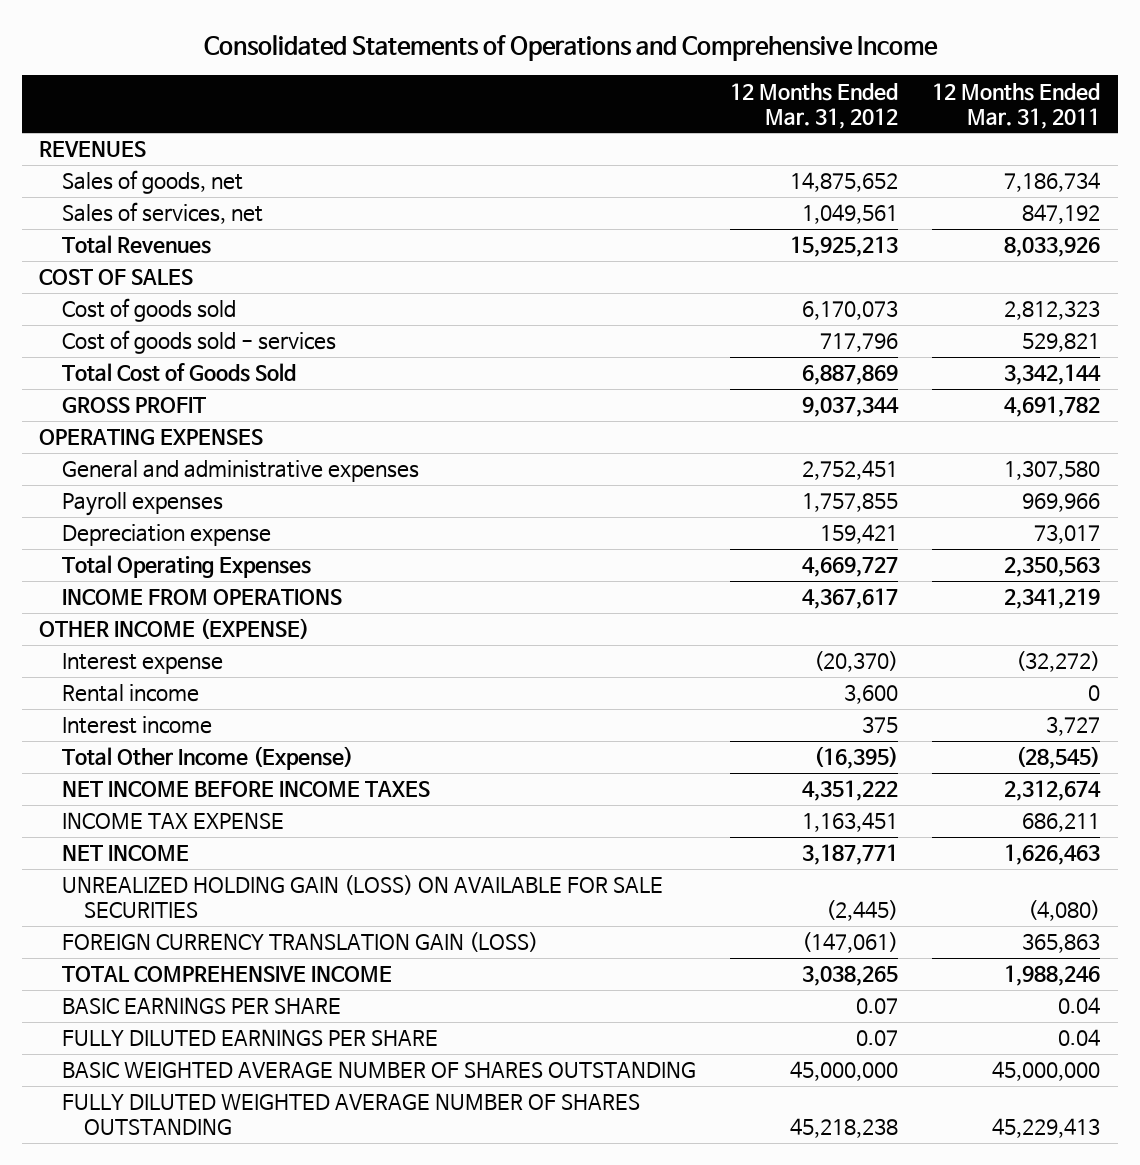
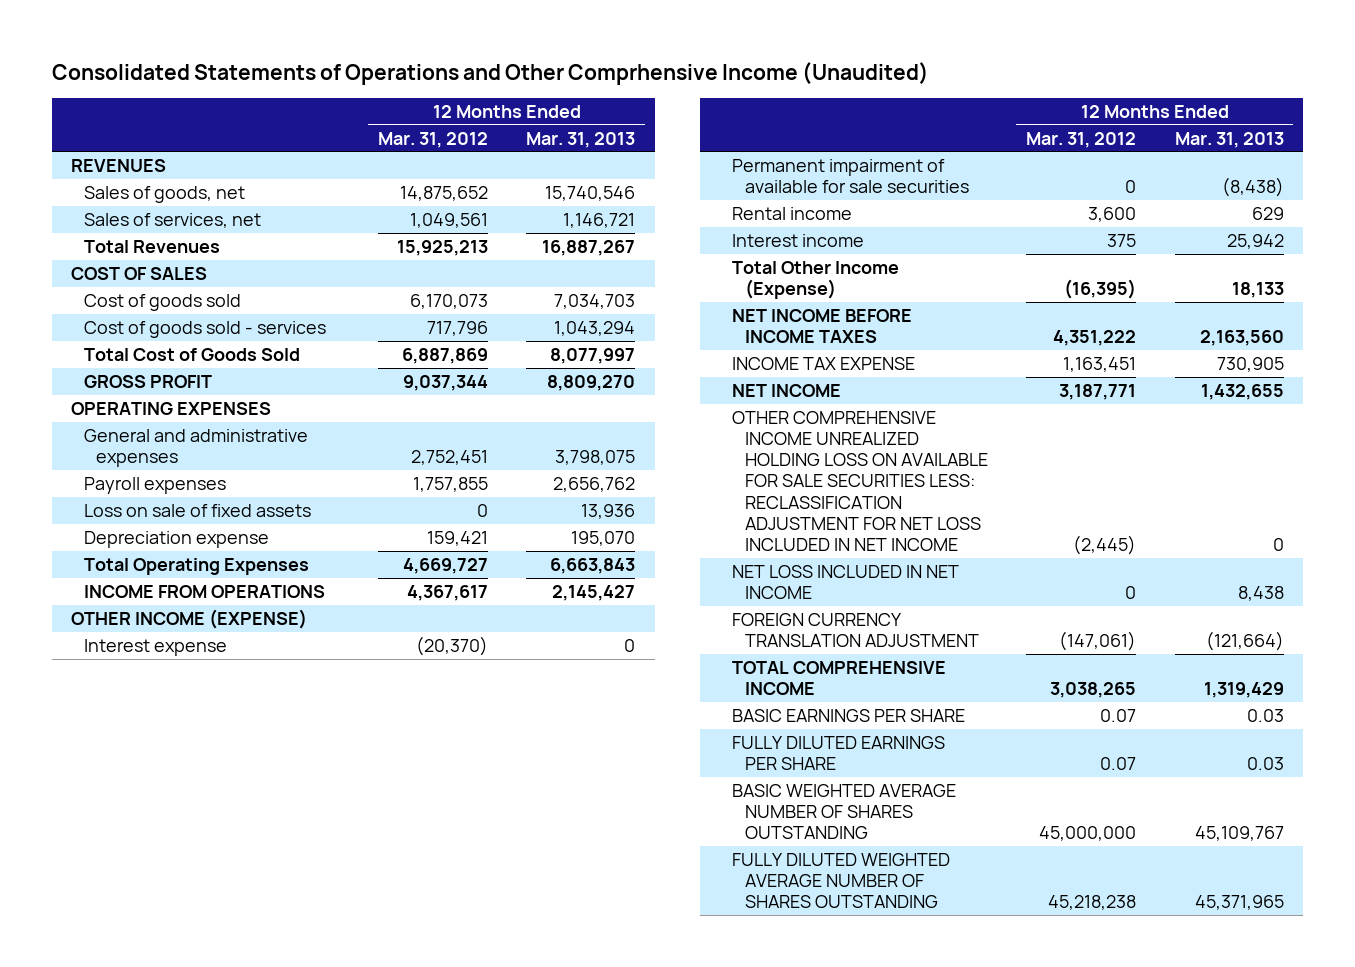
[203,35,938,62] Consolidated Statements of Operations and Comprehensive Income -> [51,61,929,85] Consolidated Statements of Operations and Other Comprhensive Income (Unaudited)
[932,82,1101,129] 12 Months Ended Mar. 31, 2011 -> none
none -> [526,131,636,148] Mar. 31, 2013
none -> [83,503,311,517] Loss on sale of fixed assets
none -> [731,158,969,194] Permanent impairment of available for sale securities
[61,875,663,919] UNREALIZED HOLDING GAIN (LOSS) ON AVAILABLE FOR SALE SECURITIES -> [731,410,988,551] OTHER COMPREHENSIVE INCOME UNREALIZED HOLDING LOSS ON AVAILABLE FOR SALE SECURITIES LESS: RECLASSIFICATION ADJUSTMENT FOR NET LOSS INCLUDED IN NET INCOME
none -> [731,564,959,600] NET LOSS INCLUDED IN NET INCOME
[61,932,538,953] FOREIGN CURRENCY TRANSLATION GAIN (LOSS) -> [731,612,979,648] FOREIGN CURRENCY TRANSLATION ADJUSTMENT

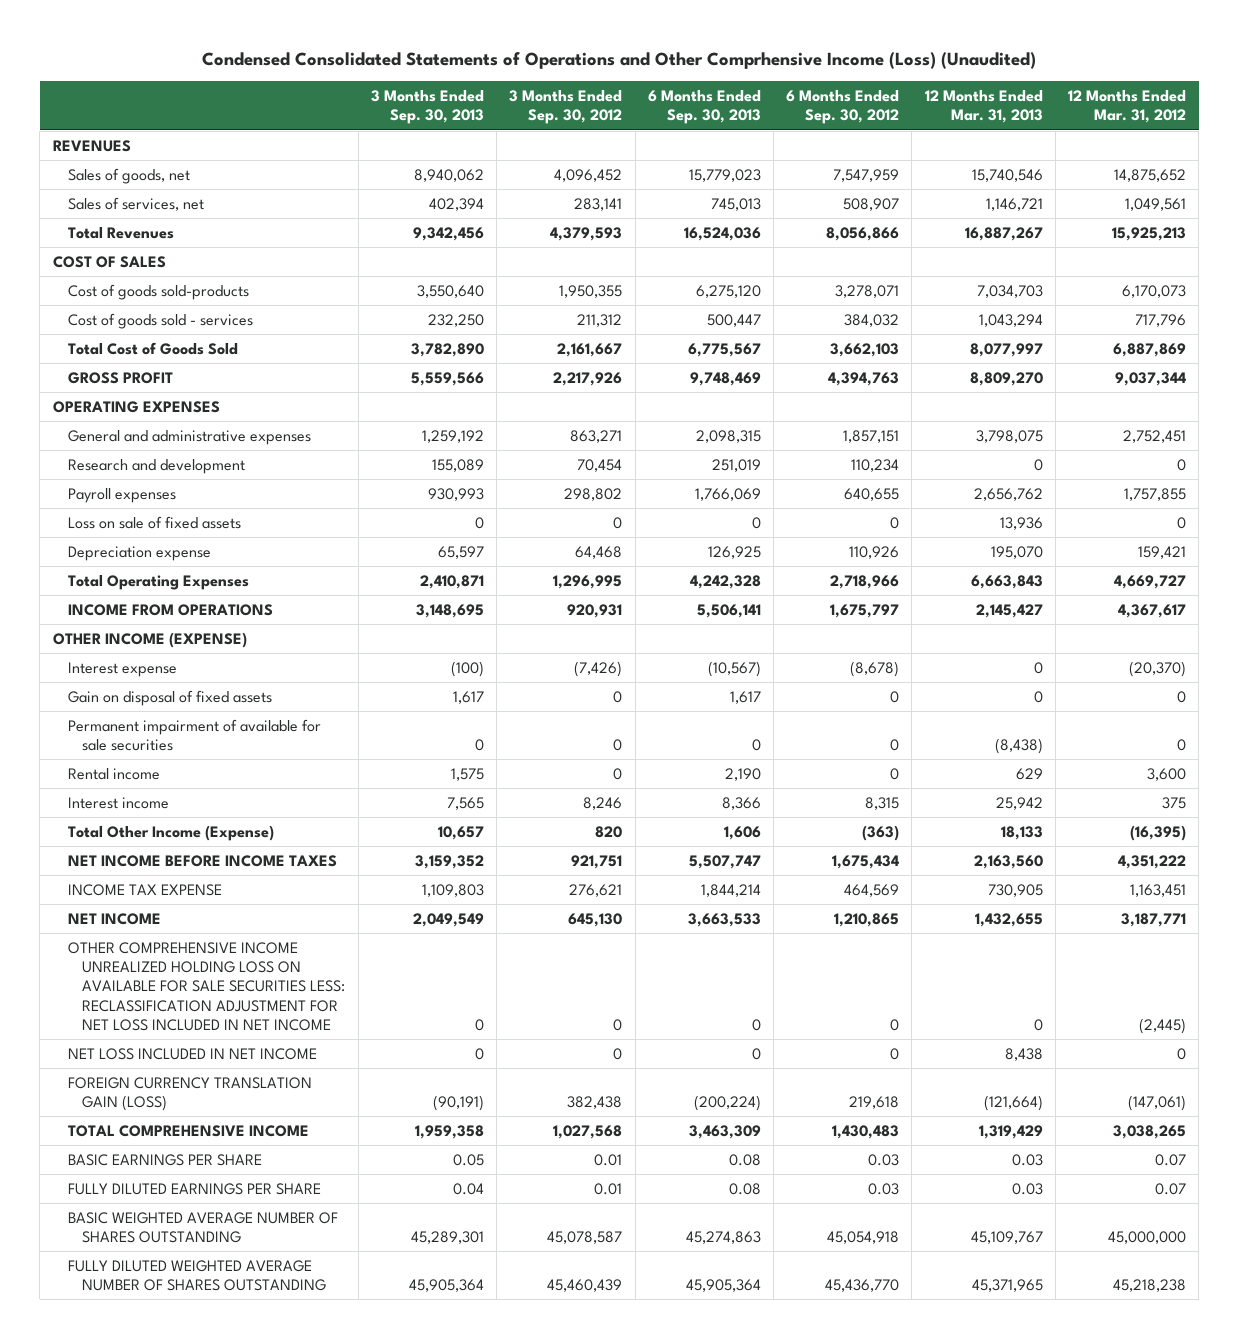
[51,61,929,85] Consolidated Statements of Operations and Other Comprhensive Income (Unaudited) -> [202,52,1037,70] Condensed Consolidated Statements of Operations and Other Comprhensive Income (Loss) (Unaudited)
none -> [370,90,484,125] 3 Months Ended Sep. 30, 2013
none -> [509,90,623,125] 3 Months Ended Sep. 30, 2012
none -> [647,90,761,125] 6 Months Ended Sep. 30, 2013
none -> [786,90,900,125] 6 Months Ended Sep. 30, 2012
[83,293,241,311] Cost of goods sold -> [67,283,249,300] Cost of goods sold-products
none -> [67,458,245,474] Research and development
none -> [67,689,272,706] Gain on disposal of fixed assets
[731,612,979,648] FOREIGN CURRENCY TRANSLATION ADJUSTMENT -> [67,1076,312,1112] FOREIGN CURRENCY TRANSLATION GAIN (LOSS)

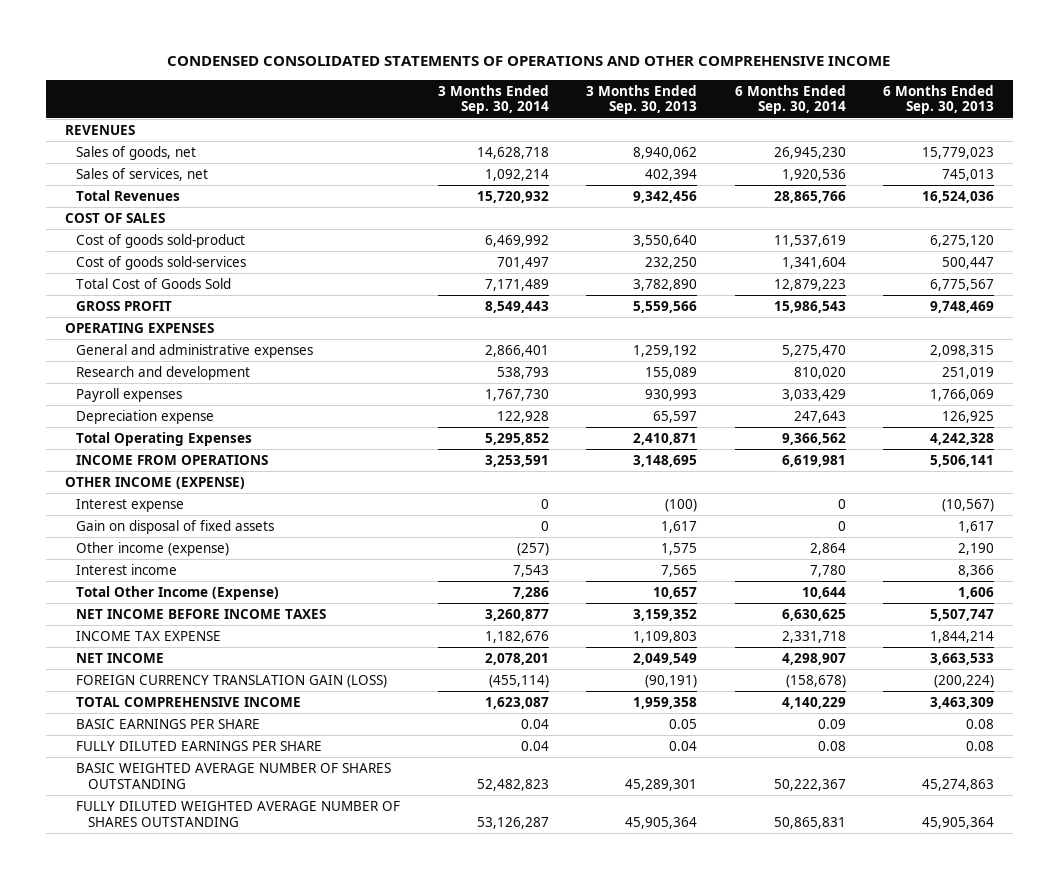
[202,52,1037,70] Condensed Consolidated Statements of Operations and Other Comprhensive Income (Loss) (Unaudited) -> [167,56,891,67] CONDENSED CONSOLIDATED STATEMENTS OF OPERATIONS AND OTHER COMPREHENSIVE INCOME
[509,90,623,125] 3 Months Ended Sep. 30, 2012 -> none
[786,90,900,125] 6 Months Ended Sep. 30, 2012 -> none
[924,90,1043,124] 12 Months Ended Mar. 31, 2013 -> none
[1068,90,1187,124] 12 Months Ended Mar. 31, 2012 -> none
none -> [437,84,549,115] 3 Months Ended Sep. 30, 2014
none -> [734,84,846,115] 6 Months Ended Sep. 30, 2014
[67,283,249,300] Cost of goods sold-products -> [76,233,246,248] Cost of goods sold-product
[67,312,253,329] Cost of goods sold - services -> [76,255,247,270] Cost of goods sold-services
[67,515,241,529] Loss on sale of fixed assets -> none
[67,718,321,752] Permanent impairment of available for sale securities -> none
[67,767,160,780] Rental income -> [76,541,230,556] Other income (expense)
[67,941,346,1031] OTHER COMPREHENSIVE INCOME UNREALIZED HOLDING LOSS ON AVAILABLE FOR SALE SECURITIES LESS: RECLASSIFICATION ADJUSTMENT FOR NET LOSS INCLUDED IN NET INCOME -> none
[67,1047,317,1060] NET LOSS INCLUDED IN NET INCOME -> none

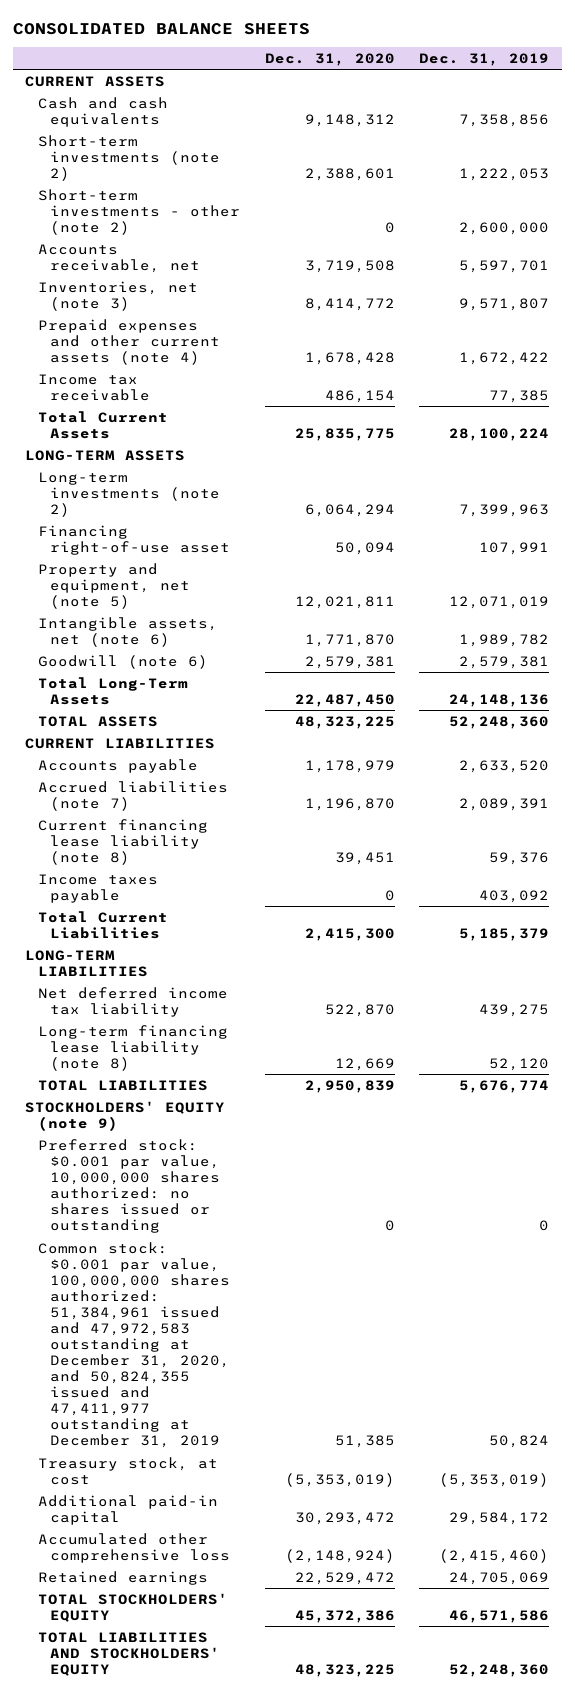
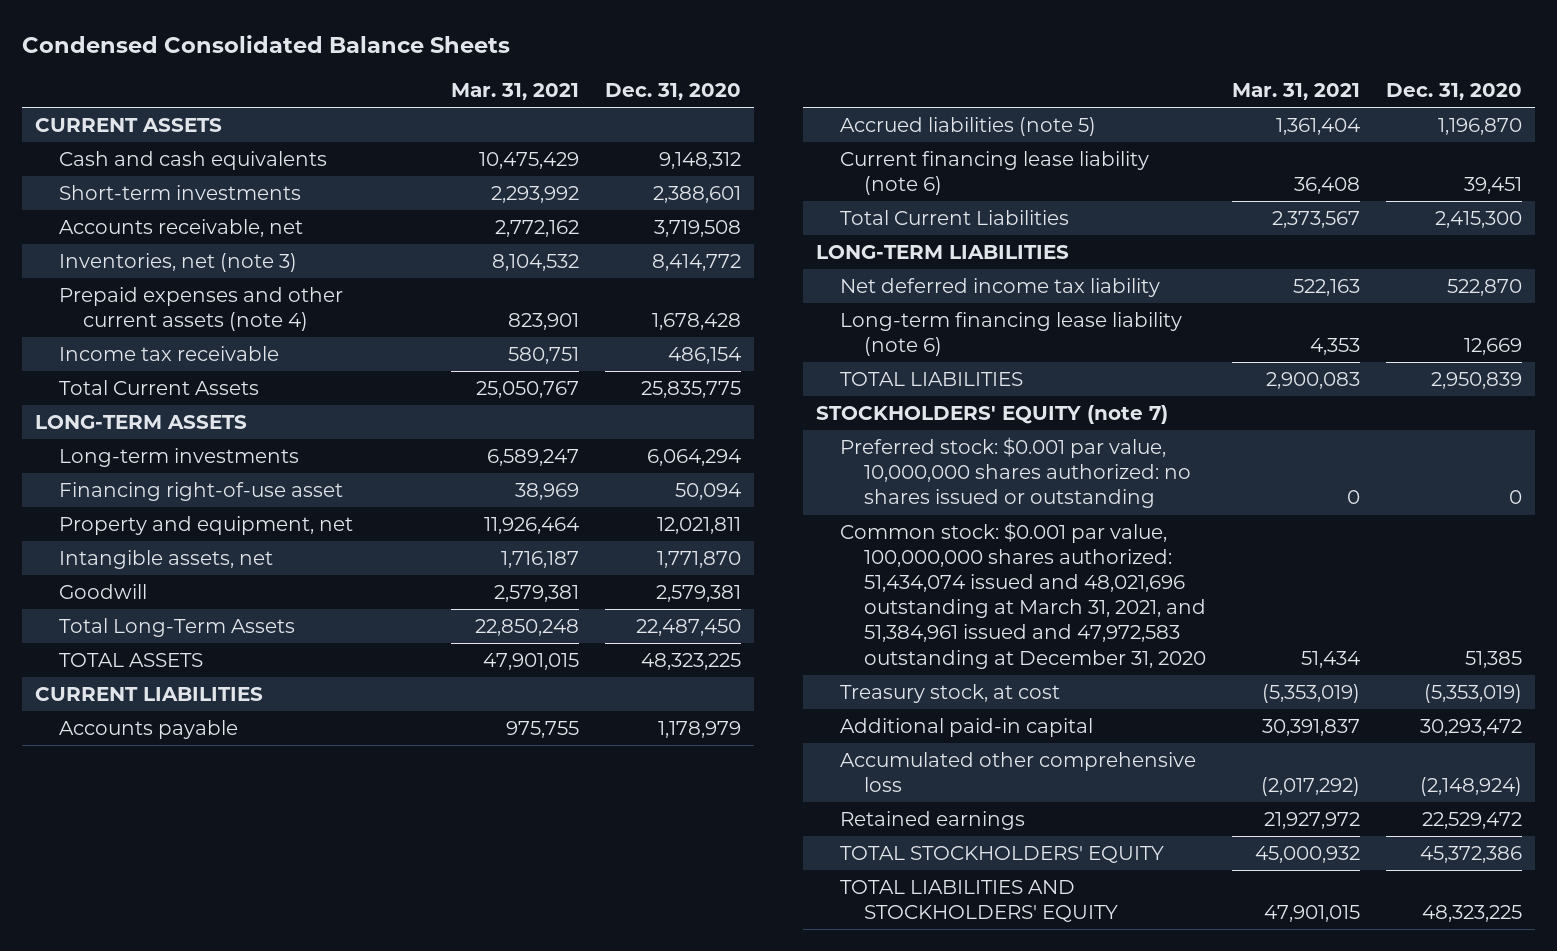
[12,22,310,35] CONSOLIDATED BALANCE SHEETS -> [22,34,511,53] Condensed Consolidated Balance Sheets
[419,52,550,66] Dec. 31, 2019 -> none
none -> [451,82,580,100] Mar. 31, 2021
[37,188,241,235] Short-term investments - other (note 2) -> none
[37,134,221,181] Short-term investments (note 2) -> [59,185,302,201] Short-term investments
[37,471,221,517] Long-term investments (note 2) -> [59,448,300,468] Long-term investments
[37,562,191,609] Property and equipment, net (note 5) -> [59,516,354,536] Property and equipment, net
[37,616,218,647] Intangible assets, net (note 6) -> [59,550,274,570] Intangible assets, net
[37,654,208,669] Goodwill (note 6) -> [59,584,148,600] Goodwill
[37,873,158,903] Income taxes payable -> none
[37,780,228,811] Accrued liabilities (note 7) -> [840,117,1097,137] Accrued liabilities (note 5)
[37,818,208,865] Current financing lease liability (note 8) -> [840,151,1150,196] Current financing lease liability (note 6)
[37,1024,228,1071] Long-term financing lease liability (note 8) -> [840,312,1183,357] Long-term financing lease liability (note 6)
[25,1100,226,1131] STOCKHOLDERS' EQUITY (note 9) -> [815,405,1168,425] STOCKHOLDERS' EQUITY (note 7)
[37,1241,231,1449] Common stock: $0.001 par value, 100,000,000 shares authorized: 51,384,961 issued and 47,972,583 outstanding at December 31, 2020, and 50,824,355 issued and 47,411,977 outstanding at December 31, 2019 -> [840,522,1207,669] Common stock: $0.001 par value, 100,000,000 shares authorized: 51,434,074 issued and 48,021,696 outstanding at March 31, 2021, and 51,384,961 issued and 47,972,583 outstanding at December 31, 2020

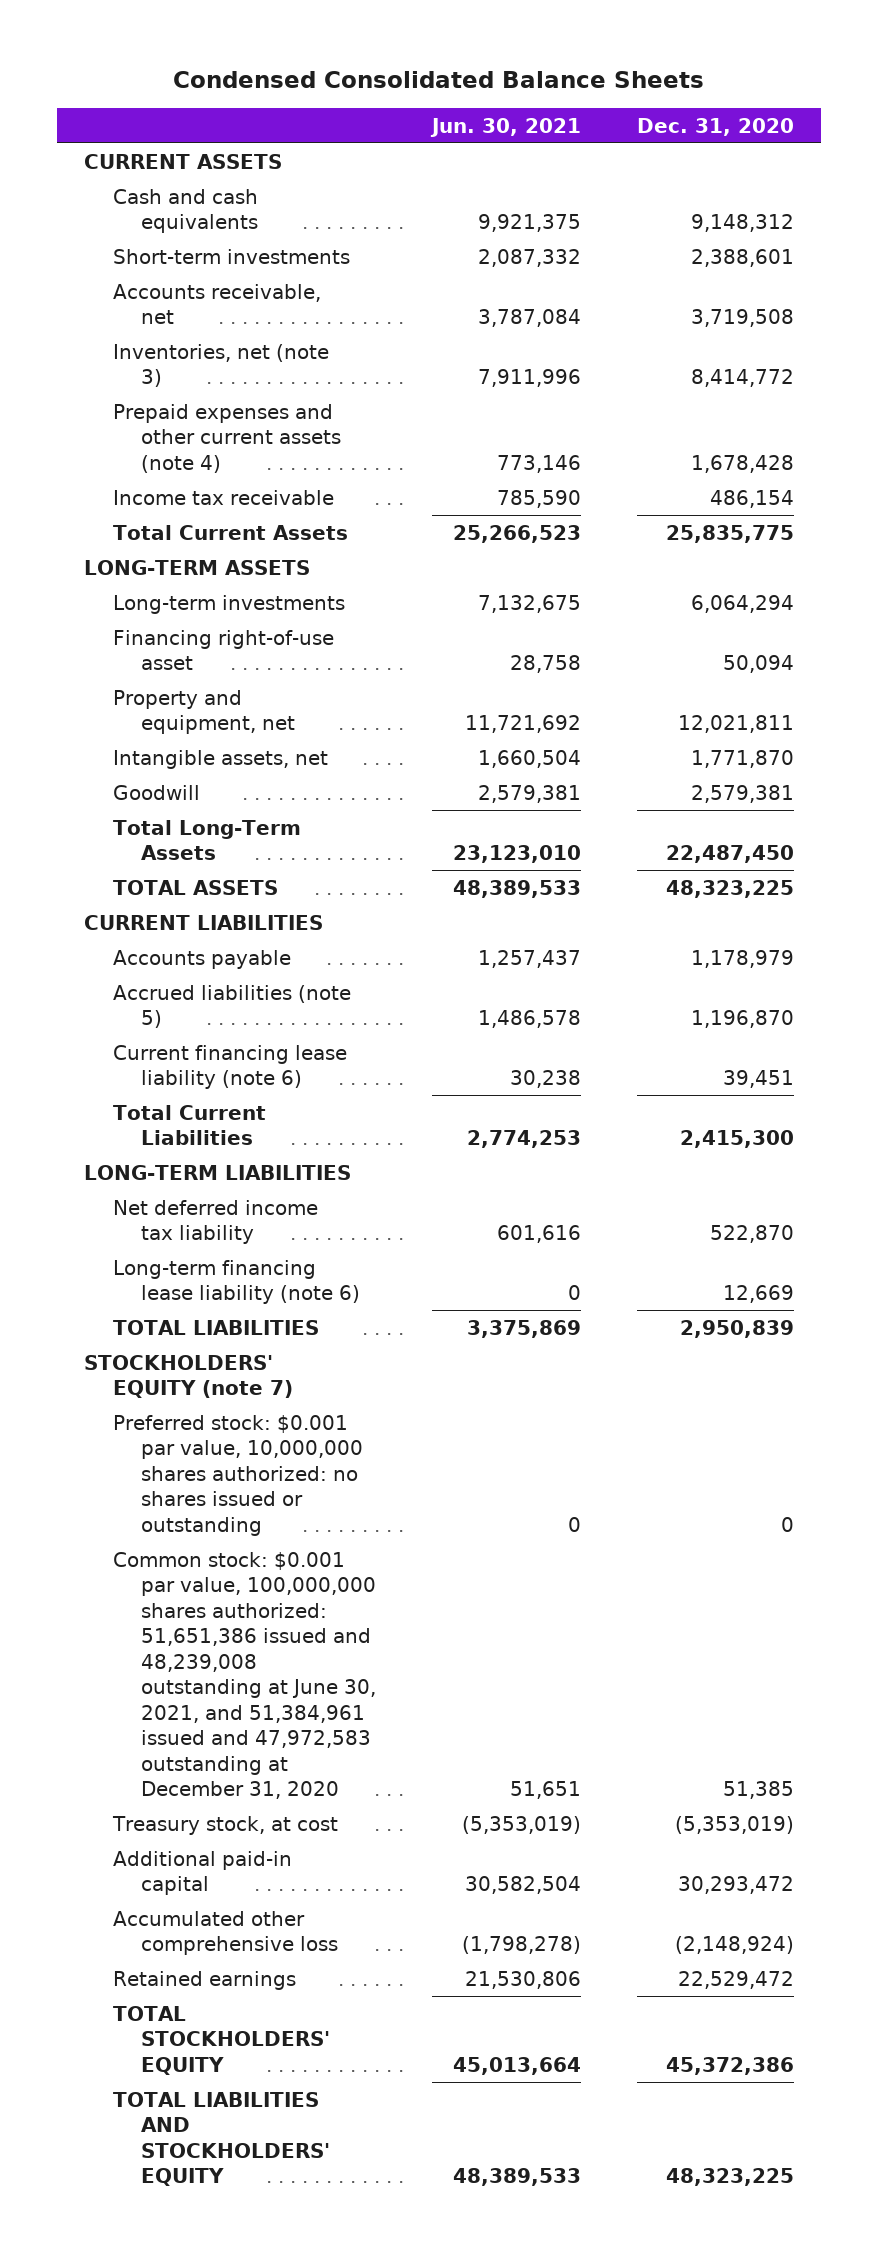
[451,82,580,100] Mar. 31, 2021 -> none
none -> [429,117,581,137] Jun. 30, 2021
[840,522,1207,669] Common stock: $0.001 par value, 100,000,000 shares authorized: 51,434,074 issued and 48,021,696 outstanding at March 31, 2021, and 51,384,961 issued and 47,972,583 outstanding at December 31, 2020 -> [112,1551,377,1800] Common stock: $0.001 par value, 100,000,000 shares authorized: 51,651,386 issued and 48,239,008 outstanding at June 30, 2021, and 51,384,961 issued and 47,972,583 outstanding at December 31, 2020

